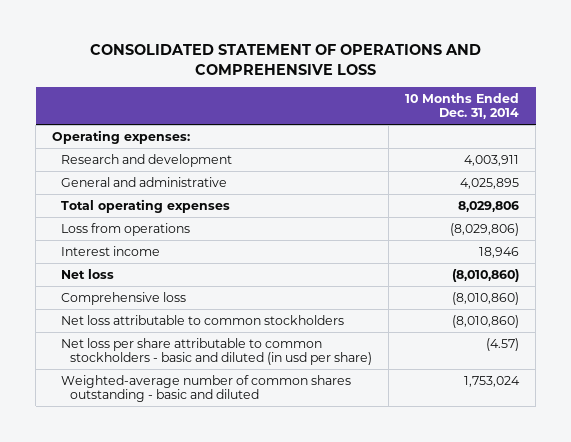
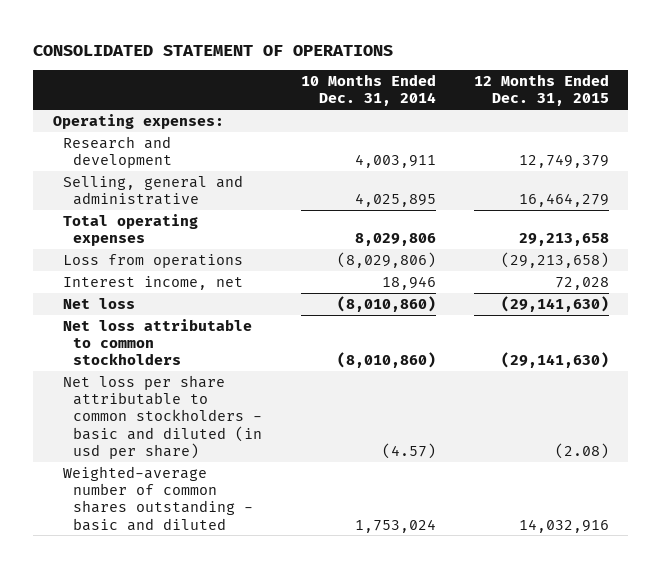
[89,44,481,75] CONSOLIDATED STATEMENT OF OPERATIONS AND COMPREHENSIVE LOSS -> [33,44,394,56] CONSOLIDATED STATEMENT OF OPERATIONS
none -> [474,74,610,107] 12 Months Ended Dec. 31, 2015
[61,176,228,187] General and administrative -> [62,174,243,206] Selling, general and administrative
[61,245,161,256] Interest income -> [62,275,243,290] Interest income, net
[61,291,187,305] Comprehensive loss -> none

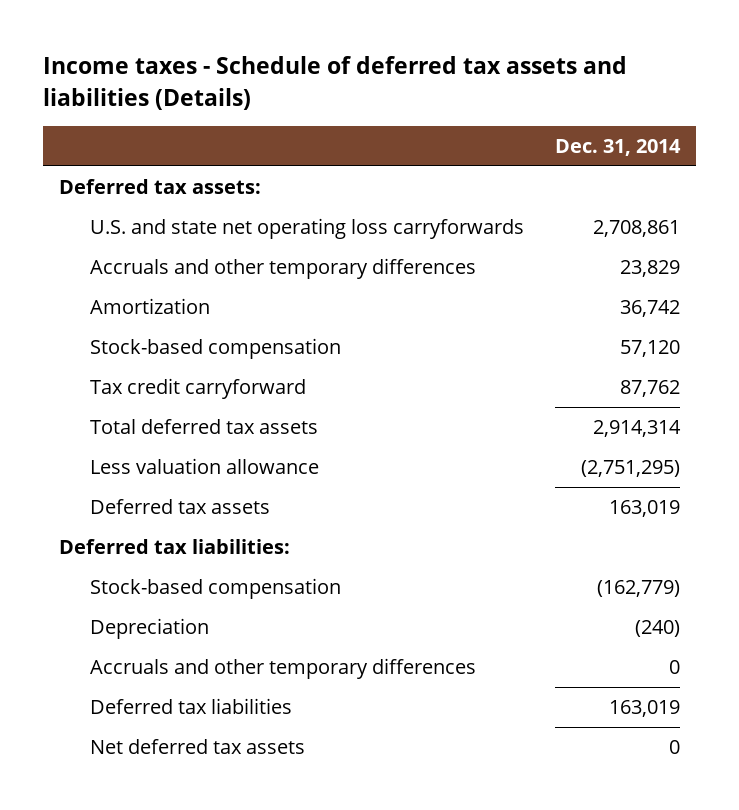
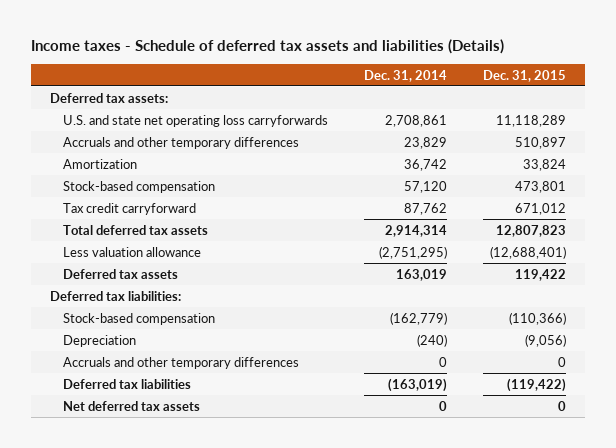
none -> [483,69,567,82] Dec. 31, 2015
[609,700,681,718] 163,019 -> [388,377,448,392] (163,019)

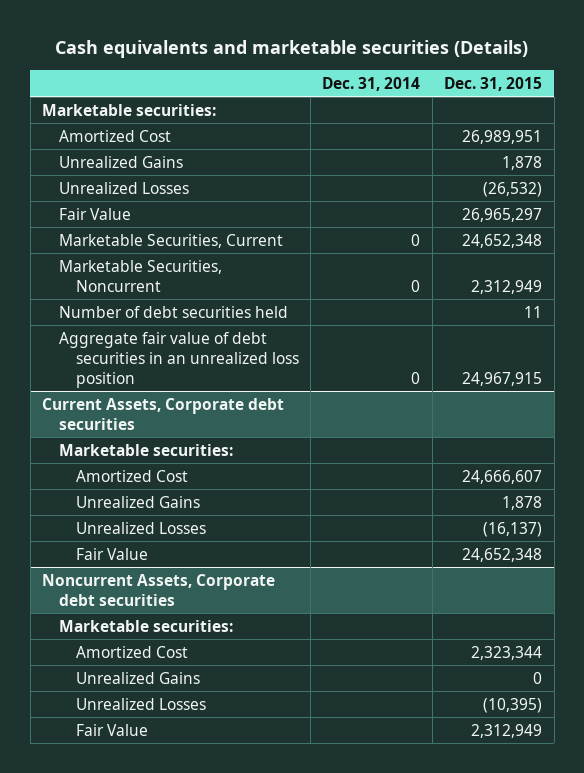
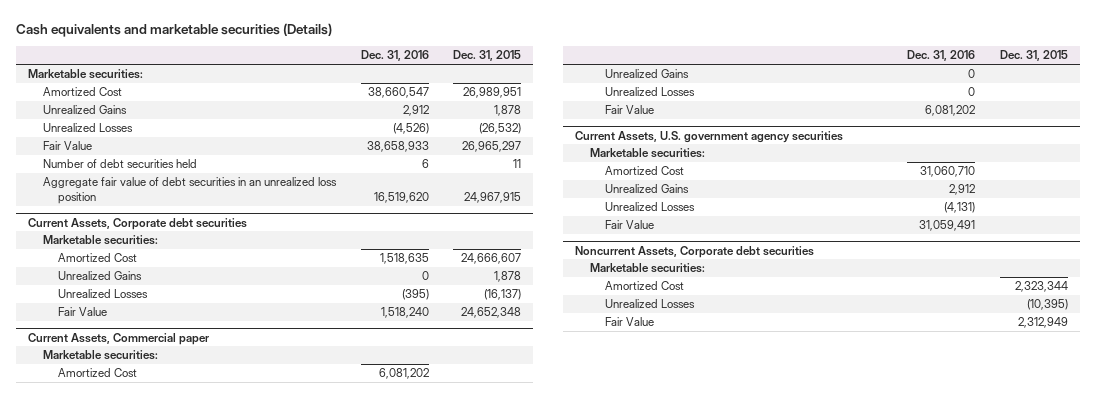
[322,76,421,91] Dec. 31, 2014 -> none
none -> [360,50,429,62] Dec. 31, 2016
[58,233,283,248] Marketable Securities, Current -> none
[58,259,222,292] Marketable Securities, Noncurrent -> none
none -> [28,332,210,345] Current Assets, Commercial paper
none -> [43,350,159,361] Marketable securities:
none -> [58,368,138,378] Amortized Cost
none -> [604,69,689,79] Unrealized Gains
none -> [604,87,695,97] Unrealized Losses
none -> [604,105,654,115] Fair Value
none -> [574,130,843,143] Current Assets, U.S. government agency securities
none -> [589,148,705,159] Marketable securities:
none -> [604,166,684,176] Amortized Cost
none -> [604,184,689,194] Unrealized Gains
none -> [604,202,695,212] Unrealized Losses
none -> [604,220,654,230] Fair Value
[75,671,200,684] Unrealized Gains -> none

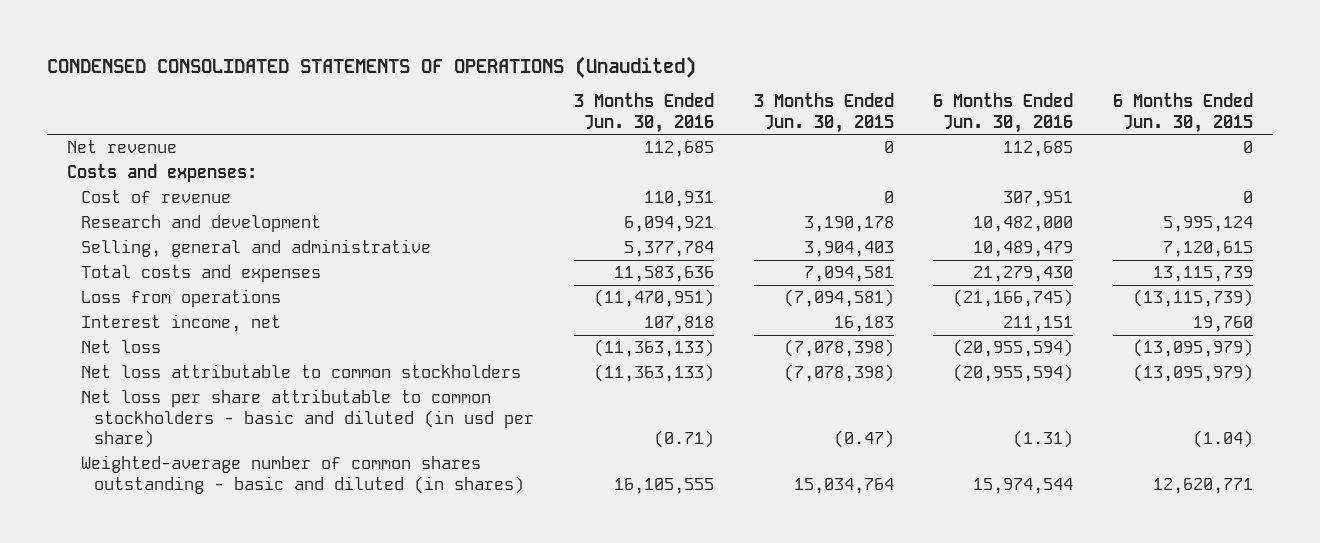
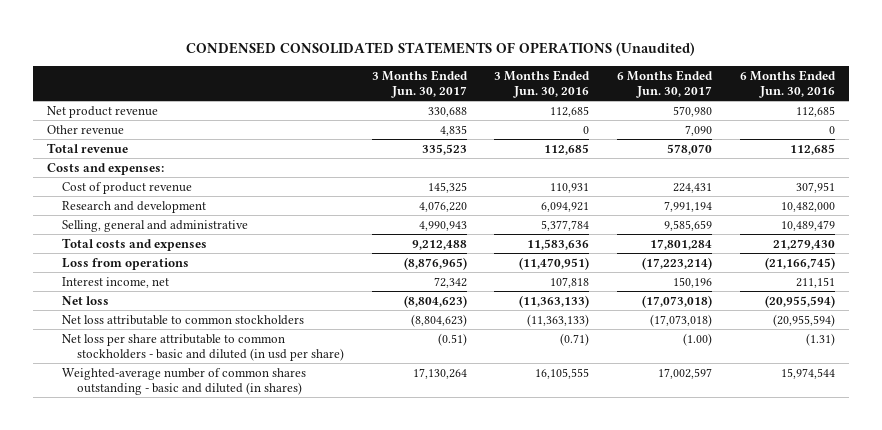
[753,93,894,133] 3 Months Ended Jun. 30, 2015 -> none
[1113,93,1254,133] 6 Months Ended Jun. 30, 2015 -> none
none -> [371,69,468,98] 3 Months Ended Jun. 30, 2017
none -> [617,69,714,98] 6 Months Ended Jun. 30, 2017
[67,139,178,153] Net revenue -> [47,105,159,118] Net product revenue
none -> [47,124,125,135] Other revenue
none -> [47,142,129,153] Total revenue
[80,189,231,203] Cost of revenue -> [62,181,193,194] Cost of product revenue

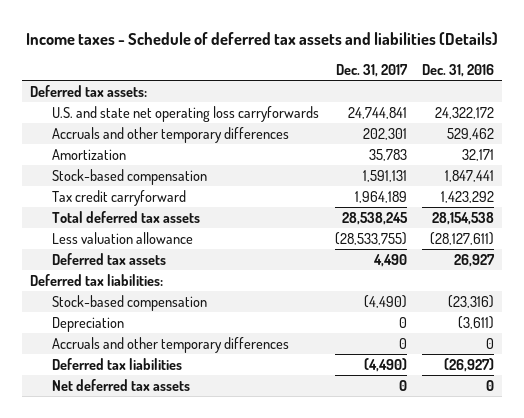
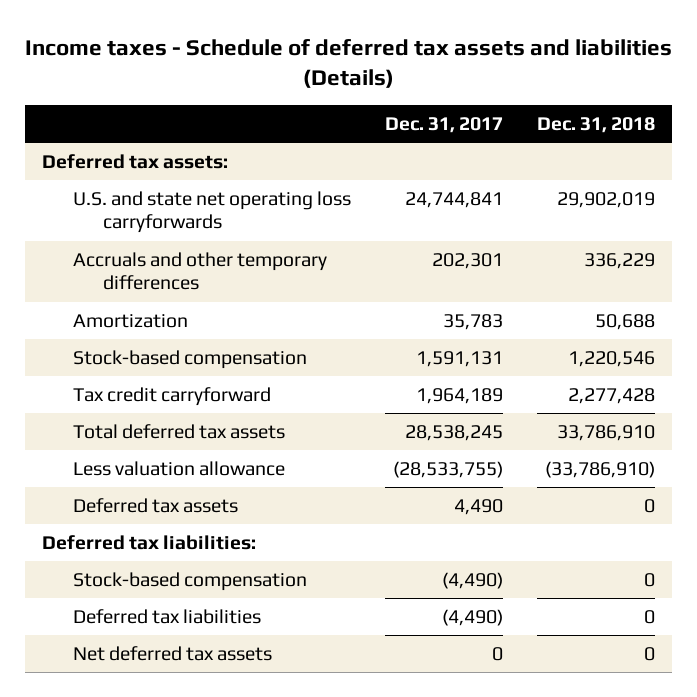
[422,63,495,77] Dec. 31, 2016 -> none
none -> [537,116,656,133] Dec. 31, 2018
[52,316,125,332] Depreciation -> none
[52,336,290,353] Accruals and other temporary differences -> none

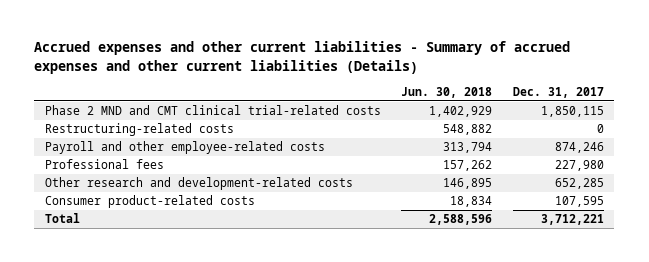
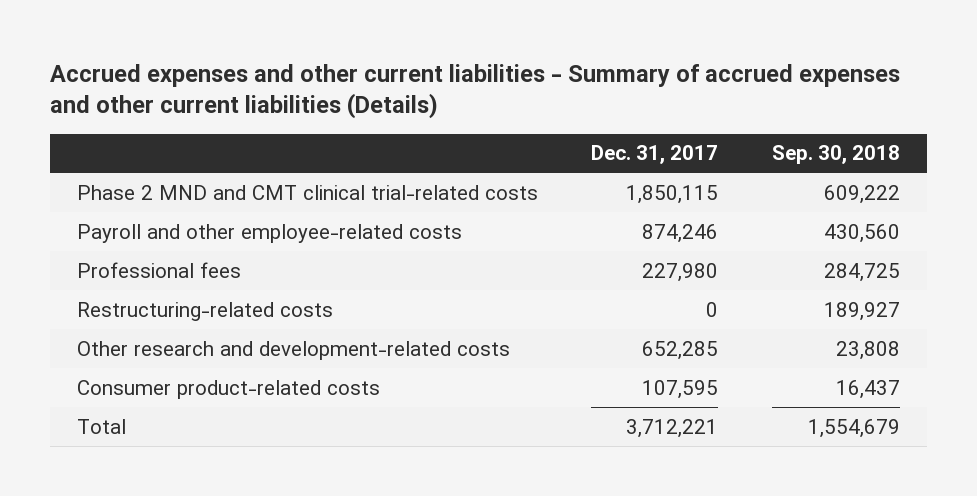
[401,86,493,98] Jun. 30, 2018 -> none
none -> [772,145,901,165] Sep. 30, 2018
[44,123,234,137] Restructuring-related costs -> [76,301,333,321] Restructuring-related costs

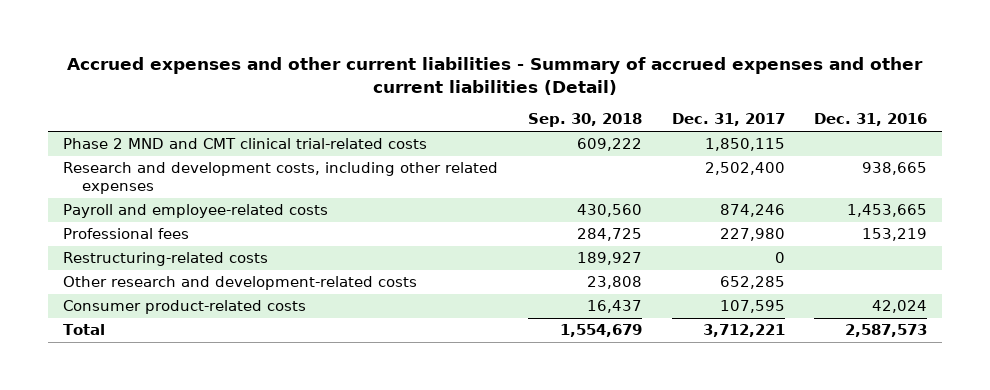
[50,63,901,120] Accrued expenses and other current liabilities - Summary of accrued expenses and other current liabilities (Details) -> [67,57,924,95] Accrued expenses and other current liabilities - Summary of accrued expenses and other current liabilities (Detail)
none -> [814,113,928,127] Dec. 31, 2016
none -> [62,162,498,194] Research and development costs, including other related expenses
[76,223,462,243] Payroll and other employee-related costs -> [62,204,328,219] Payroll and employee-related costs

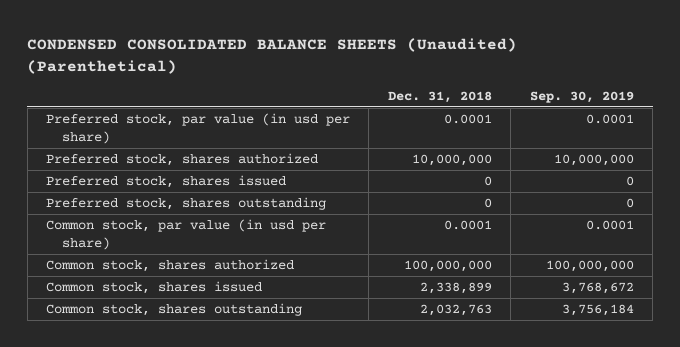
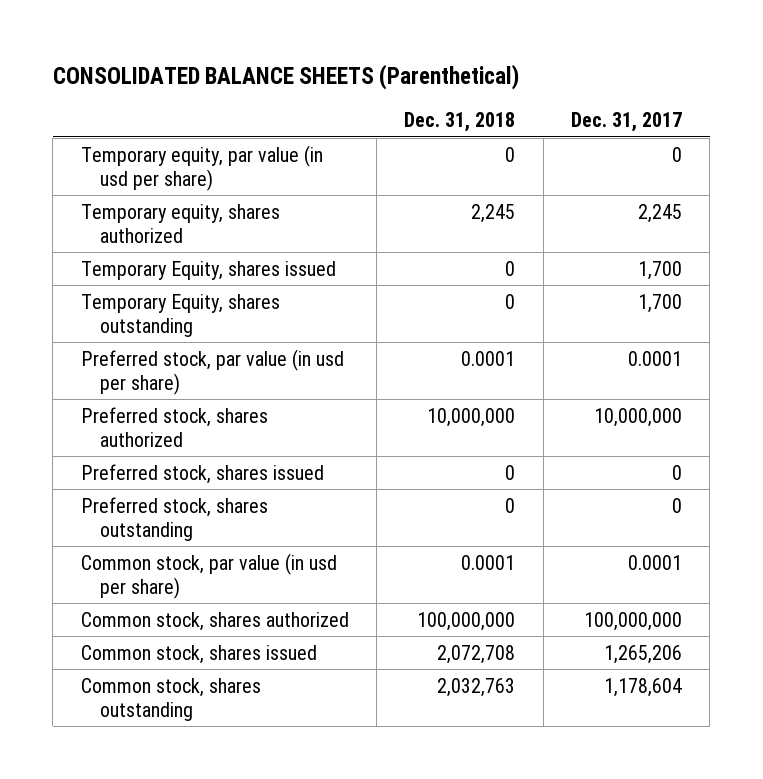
[27,37,518,74] CONDENSED CONSOLIDATED BALANCE SHEETS (Unaudited) (Parenthetical) -> [52,63,519,90] CONSOLIDATED BALANCE SHEETS (Parenthetical)
[529,90,634,103] Sep. 30, 2019 -> none
none -> [571,112,683,133] Dec. 31, 2017
none -> [80,144,323,191] Temporary equity, par value (in usd per share)
none -> [80,203,280,243] Temporary equity, shares authorized
none -> [80,260,336,280] Temporary Equity, shares issued
none -> [80,293,280,337] Temporary Equity, shares outstanding
[419,282,492,295] 2,338,899 -> [437,644,516,664] 2,072,708

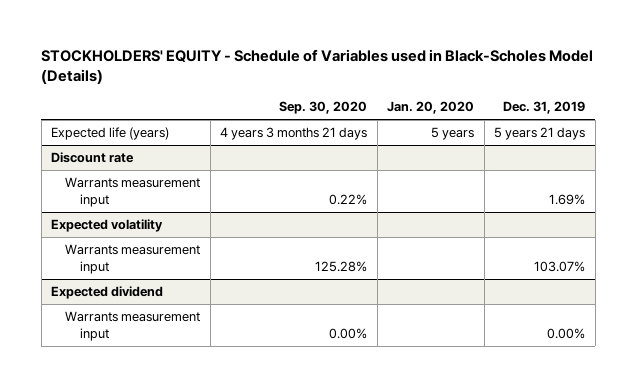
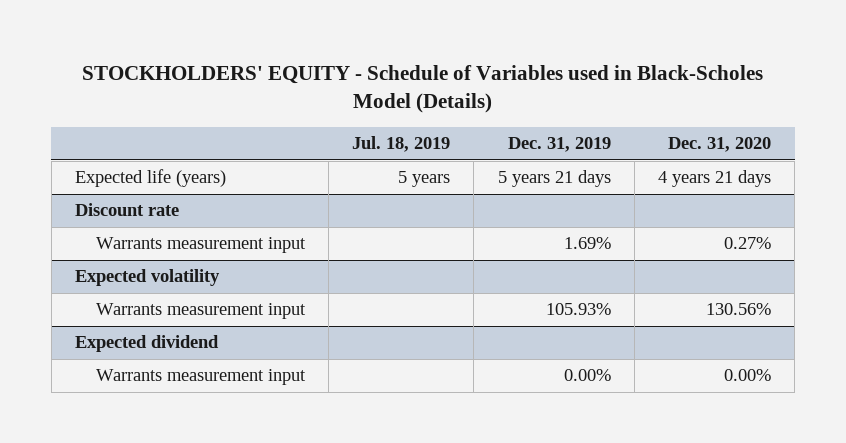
[279,101,368,115] Sep. 30, 2020 -> none
[387,101,475,115] Jan. 20, 2020 -> none
none -> [352,136,451,153] Jul. 18, 2019
none -> [668,137,772,153] Dec. 31, 2020
[534,260,586,272] 103.07% -> [545,303,611,316] 105.93%

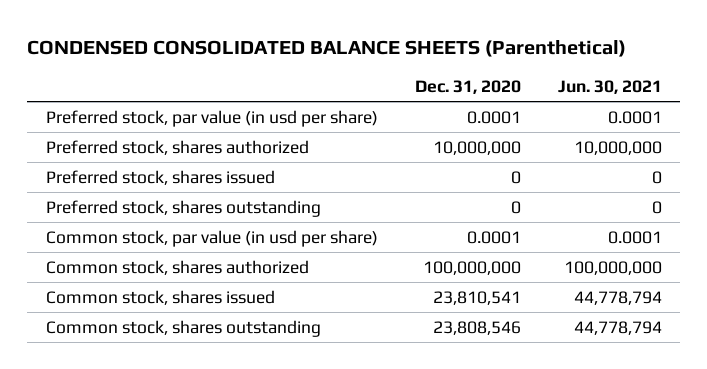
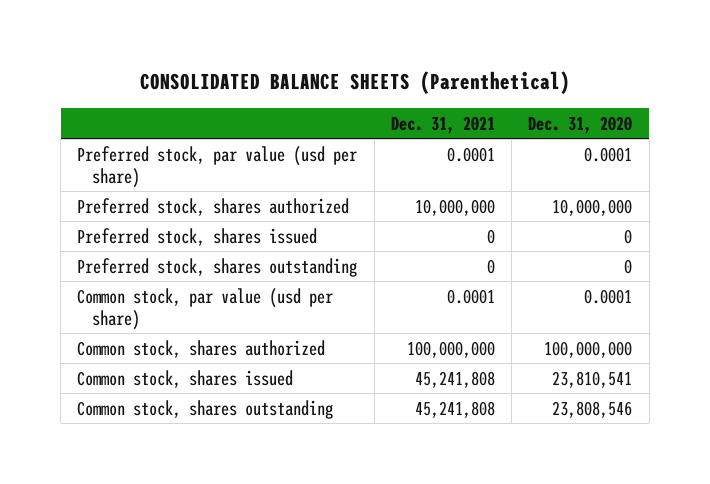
[27,40,627,58] CONDENSED CONSOLIDATED BALANCE SHEETS (Parenthetical) -> [139,71,570,95] CONSOLIDATED BALANCE SHEETS (Parenthetical)
[557,80,662,95] Jun. 30, 2021 -> none
none -> [390,115,495,134] Dec. 31, 2021
[45,109,378,127] Preferred stock, par value (in usd per share) -> [77,145,358,188] Preferred stock, par value (usd per share)
[45,229,378,247] Common stock, par value (in usd per share) -> [77,287,334,330] Common stock, par value (usd per share)

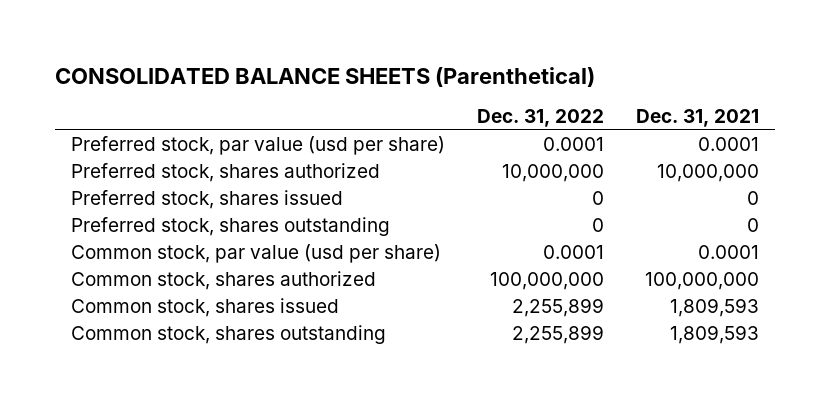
[528,115,633,134] Dec. 31, 2020 -> none
none -> [476,109,604,128] Dec. 31, 2022
[414,370,495,388] 45,241,808 -> [669,298,759,318] 1,809,593
[414,400,495,418] 45,241,808 -> [669,325,759,345] 1,809,593

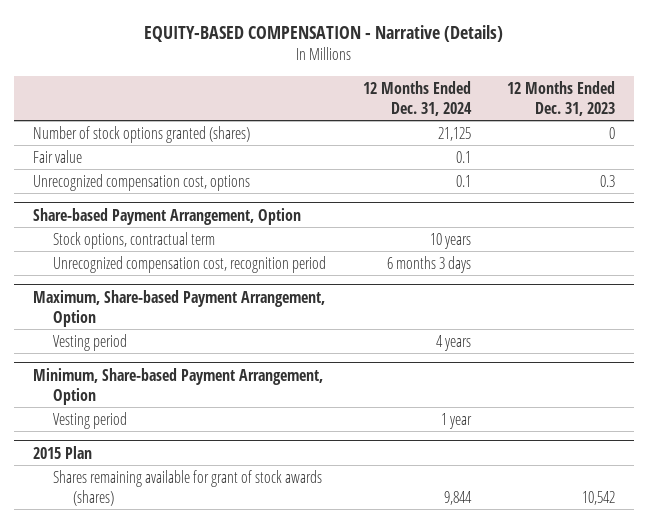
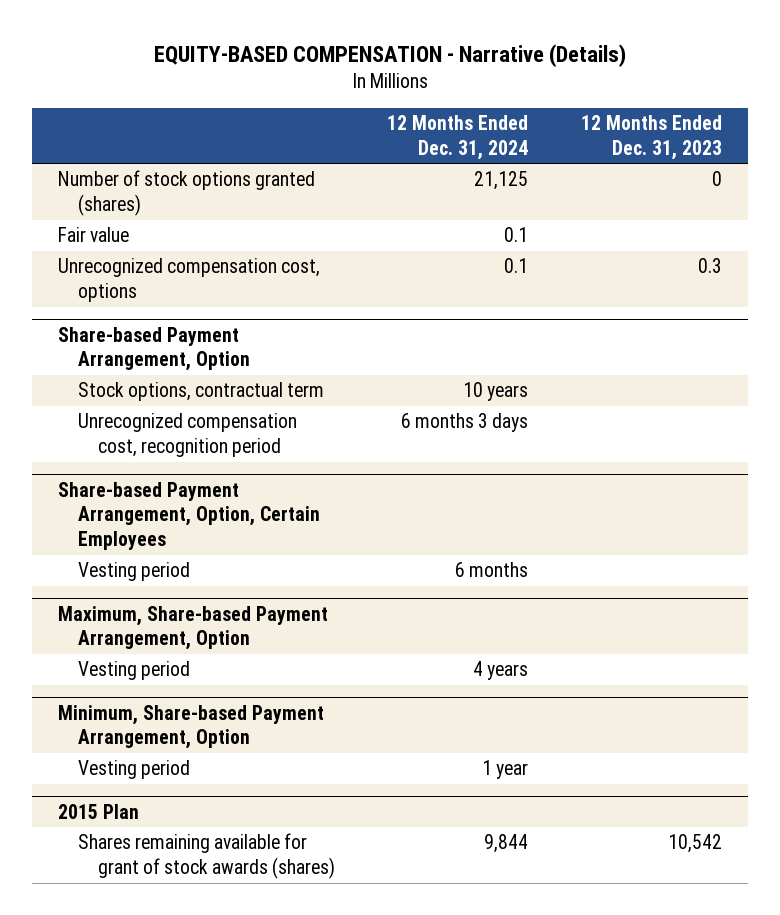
none -> [58,481,321,551] Share-based Payment Arrangement, Option, Certain Employees
none -> [78,562,191,582] Vesting period

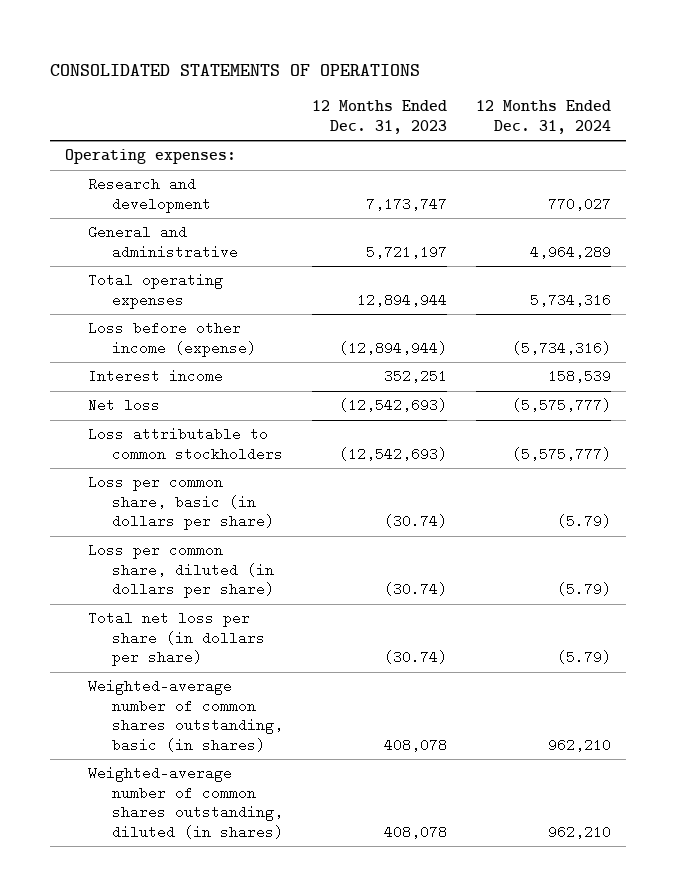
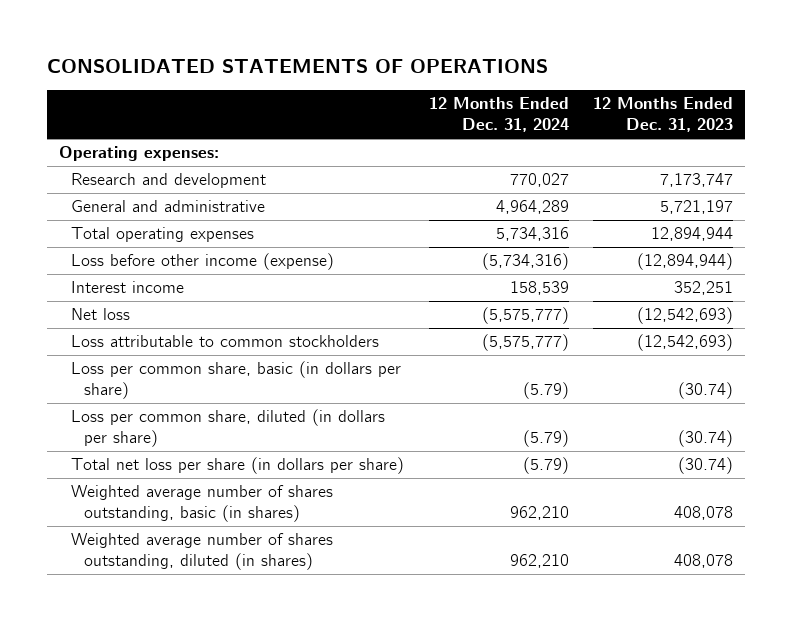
[88,679,283,752] Weighted-average number of common shares outstanding, basic (in shares) -> [71,485,334,523] Weighted average number of shares outstanding, basic (in shares)
[88,766,283,839] Weighted-average number of common shares outstanding, diluted (in shares) -> [71,533,334,571] Weighted average number of shares outstanding, diluted (in shares)

